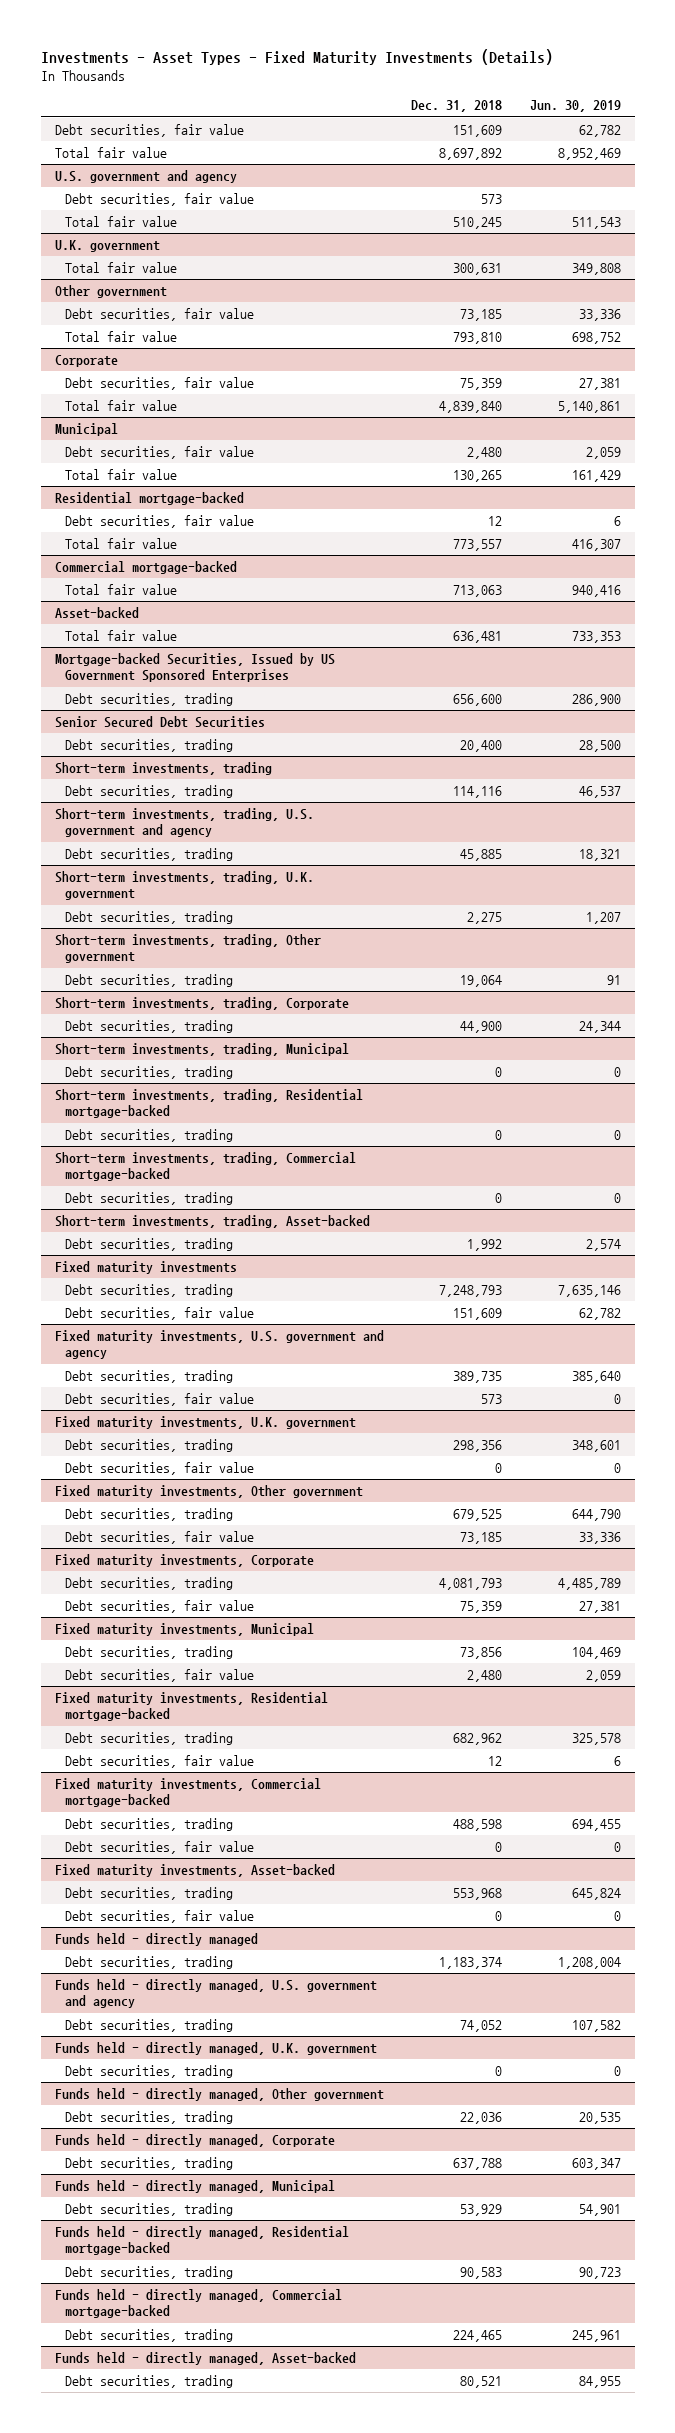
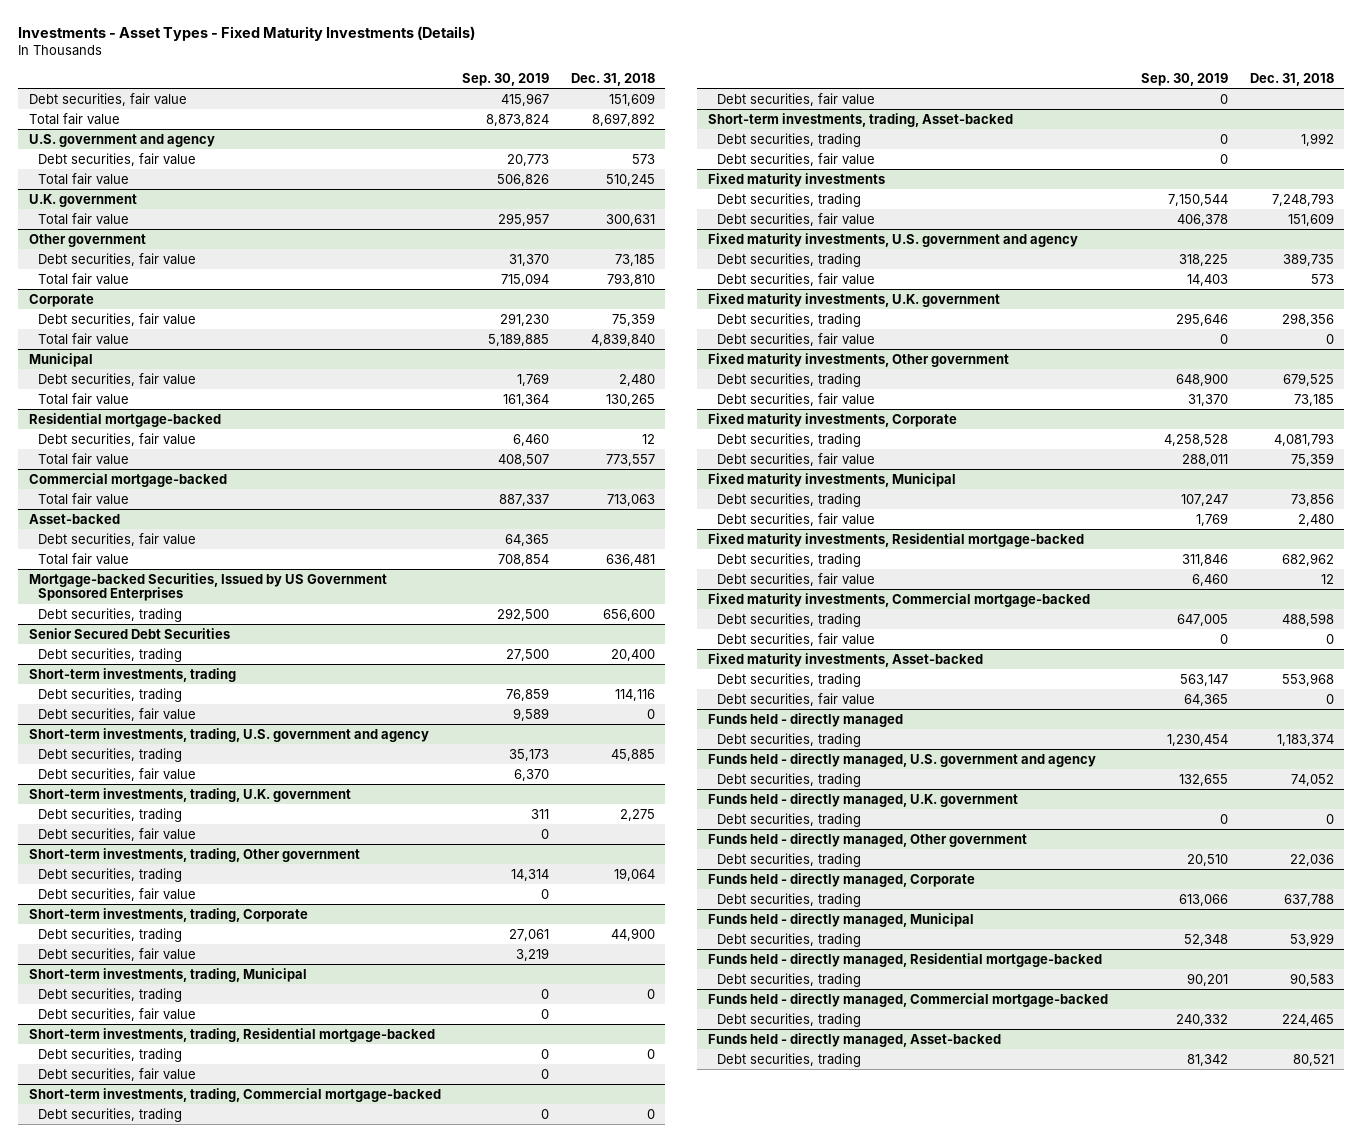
[529,100,621,113] Jun. 30, 2019 -> none
none -> [462,72,550,86] Sep. 30, 2019
none -> [38,532,197,546] Debt securities, fair value
none -> [38,707,197,721] Debt securities, fair value
none -> [38,767,197,781] Debt securities, fair value
none -> [38,827,197,841] Debt securities, fair value
none -> [38,887,197,901] Debt securities, fair value
none -> [38,947,197,961] Debt securities, fair value
none -> [38,1007,197,1021] Debt securities, fair value
none -> [38,1067,197,1081] Debt securities, fair value
none -> [717,92,876,106] Debt securities, fair value
none -> [717,152,876,166] Debt securities, fair value

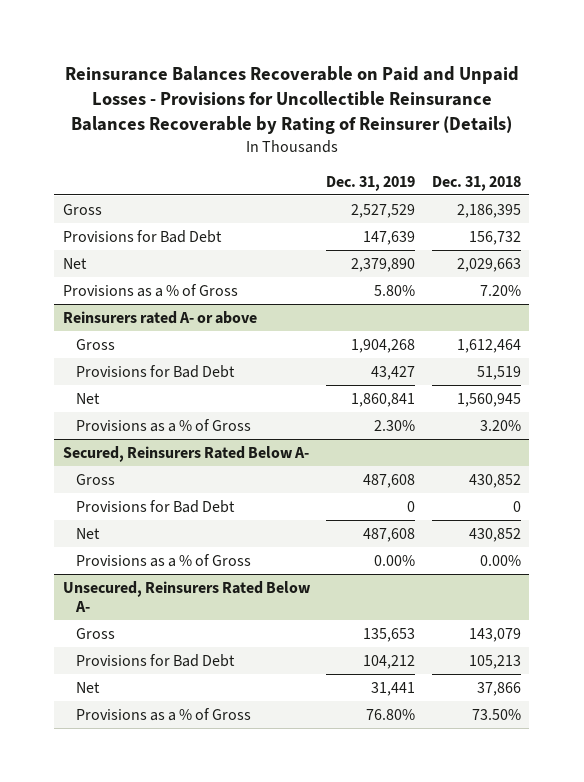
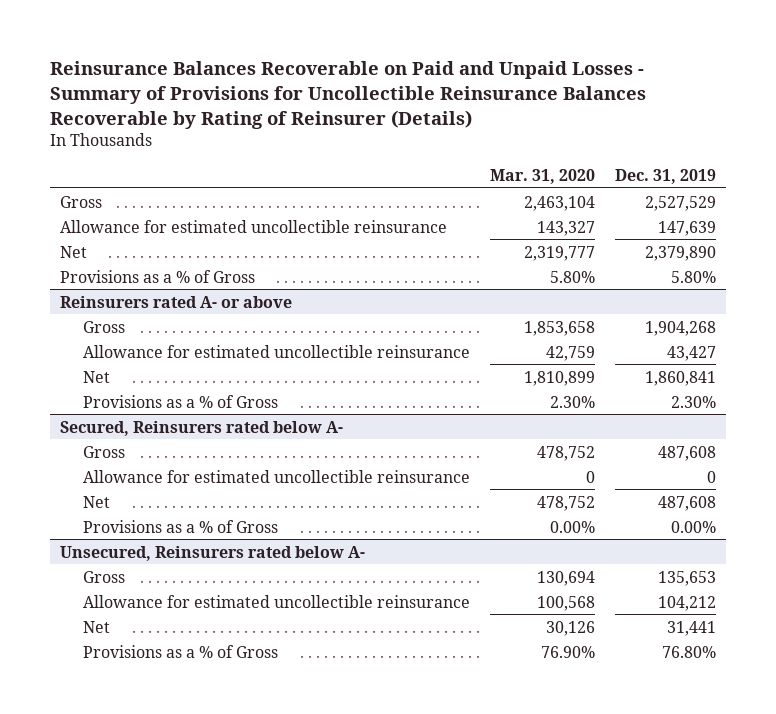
[64,65,519,134] Reinsurance Balances Recoverable on Paid and Unpaid Losses - Provisions for Uncollectible Reinsurance Balances Recoverable by Rating of Reinsurer (Details) -> [50,60,647,129] Reinsurance Balances Recoverable on Paid and Unpaid Losses - Summary of Provisions for Uncollectible Reinsurance Balances Recoverable by Rating of Reinsurer (Details)
[432,175,522,191] Dec. 31, 2018 -> none
none -> [490,168,596,184] Mar. 31, 2020
[62,229,222,243] Provisions for Bad Debt -> [59,219,447,233] Allowance for estimated uncollectible reinsurance
[75,364,235,378] Provisions for Bad Debt -> [83,344,471,358] Allowance for estimated uncollectible reinsurance
[62,445,309,462] Secured, Reinsurers Rated Below A- -> [59,420,343,436] Secured, Reinsurers rated below A-
[75,499,235,513] Provisions for Bad Debt -> [83,469,471,483] Allowance for estimated uncollectible reinsurance
[62,580,311,612] Unsecured, Reinsurers Rated Below A- -> [59,545,365,561] Unsecured, Reinsurers rated below A-
[75,653,235,667] Provisions for Bad Debt -> [83,594,471,608] Allowance for estimated uncollectible reinsurance

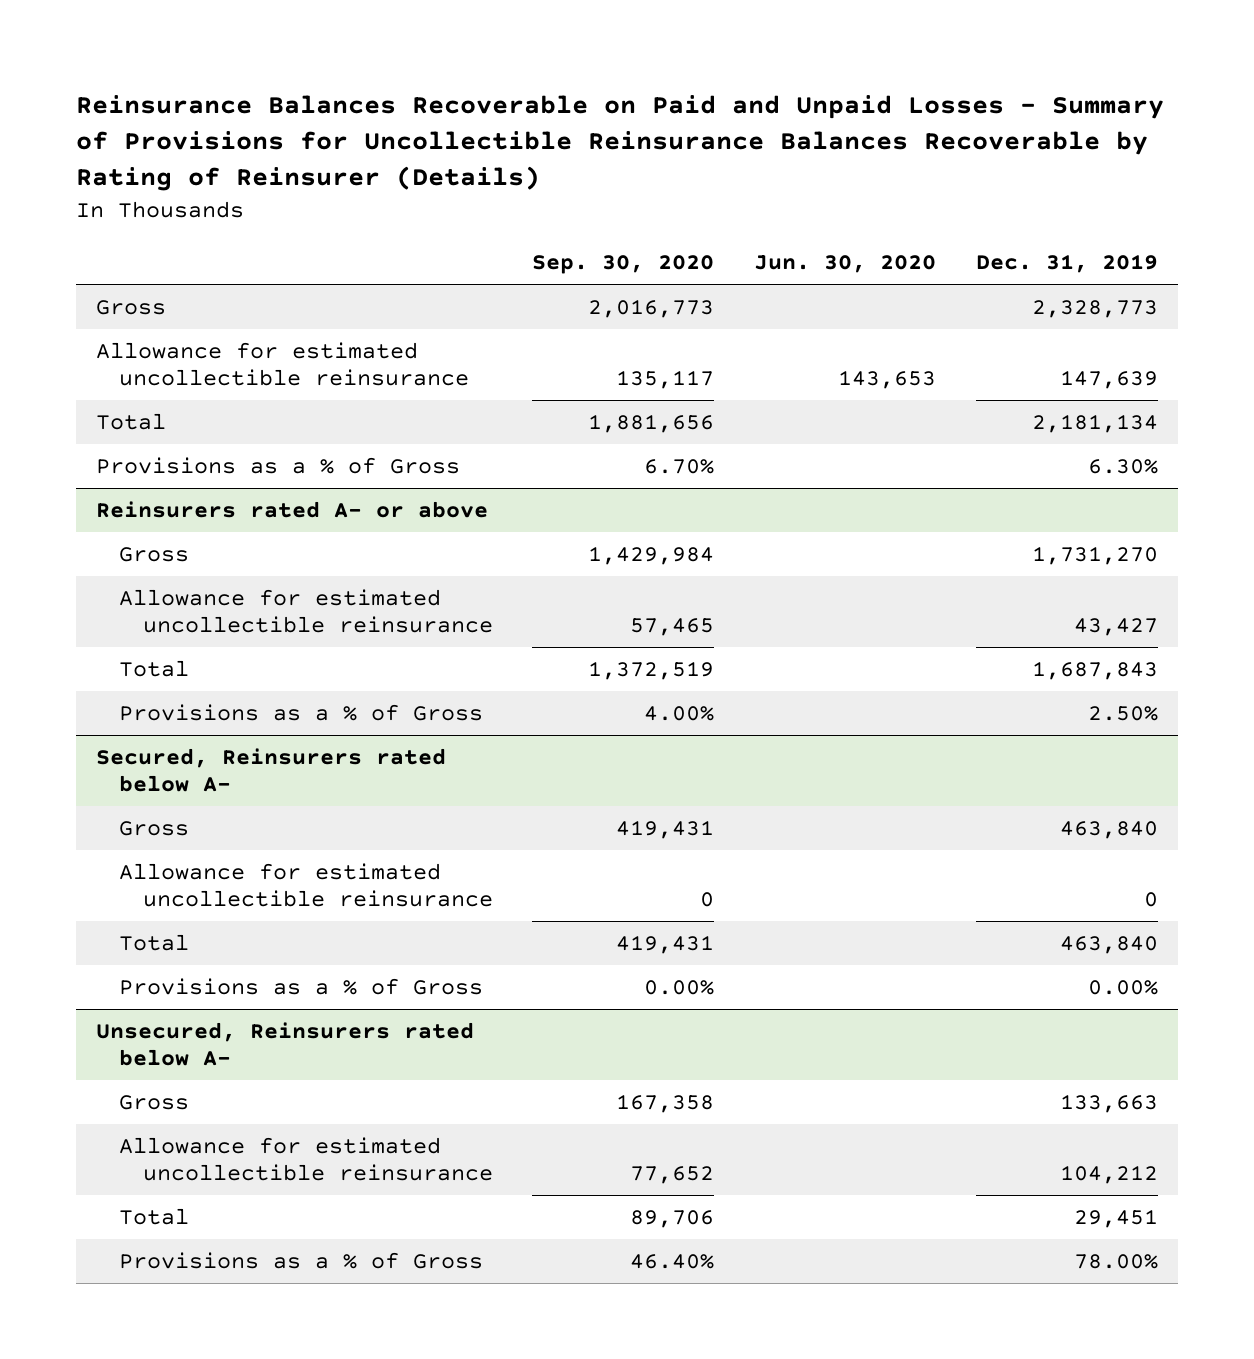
[490,168,596,184] Mar. 31, 2020 -> none
none -> [532,255,715,275] Sep. 30, 2020
none -> [754,255,937,274] Jun. 30, 2020
[644,195,716,211] 2,527,529 -> [1031,299,1158,318] 2,328,773
[59,245,87,258] Net -> none
none -> [96,412,167,430] Total
[670,270,716,283] 5.80% -> [1087,458,1158,474] 6.30%
[644,320,716,336] 1,904,268 -> [1031,545,1158,565] 1,731,270
[83,370,111,383] Net -> none
none -> [119,659,190,677] Total
[670,395,716,408] 2.30% -> [1087,705,1158,721] 2.50%
[657,445,716,461] 487,608 -> [1059,820,1158,839] 463,840
[83,495,111,508] Net -> none
none -> [119,933,190,951] Total
[657,570,716,586] 135,653 -> [1059,1093,1158,1113] 133,663
[83,620,111,633] Net -> none
none -> [119,1207,190,1225] Total
[661,645,716,658] 76.80% -> [1073,1253,1158,1269] 78.00%

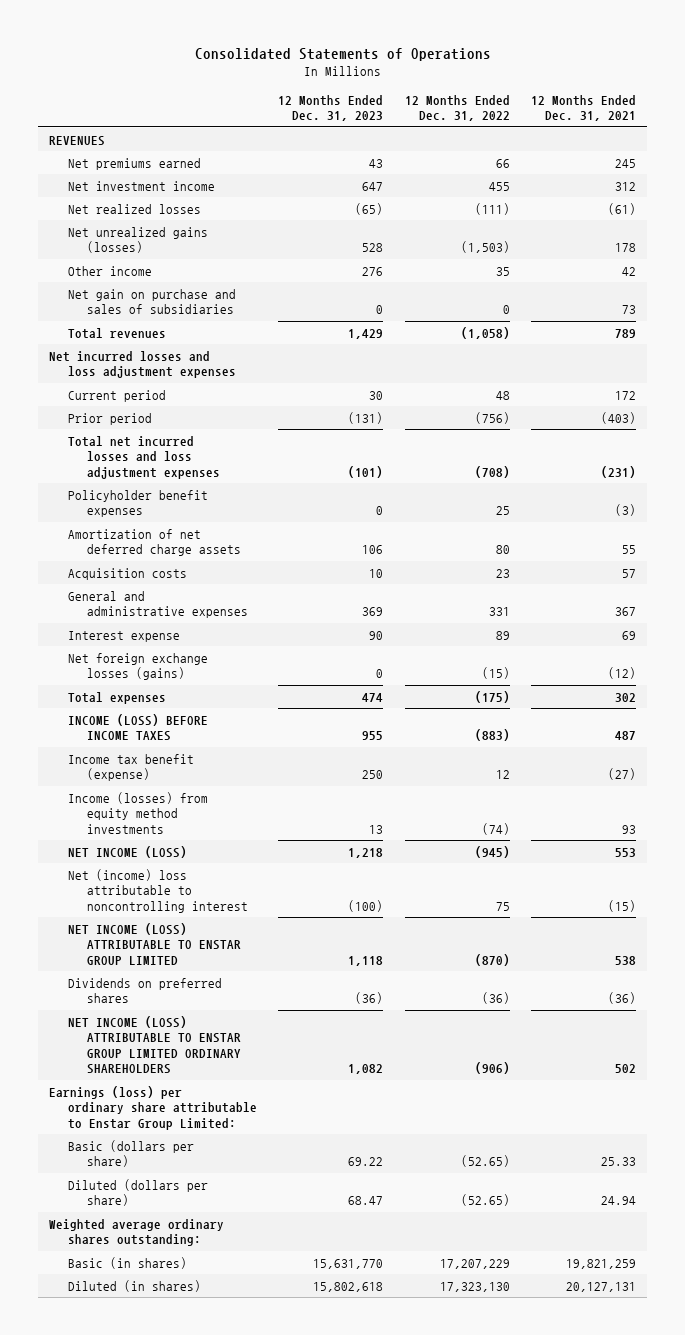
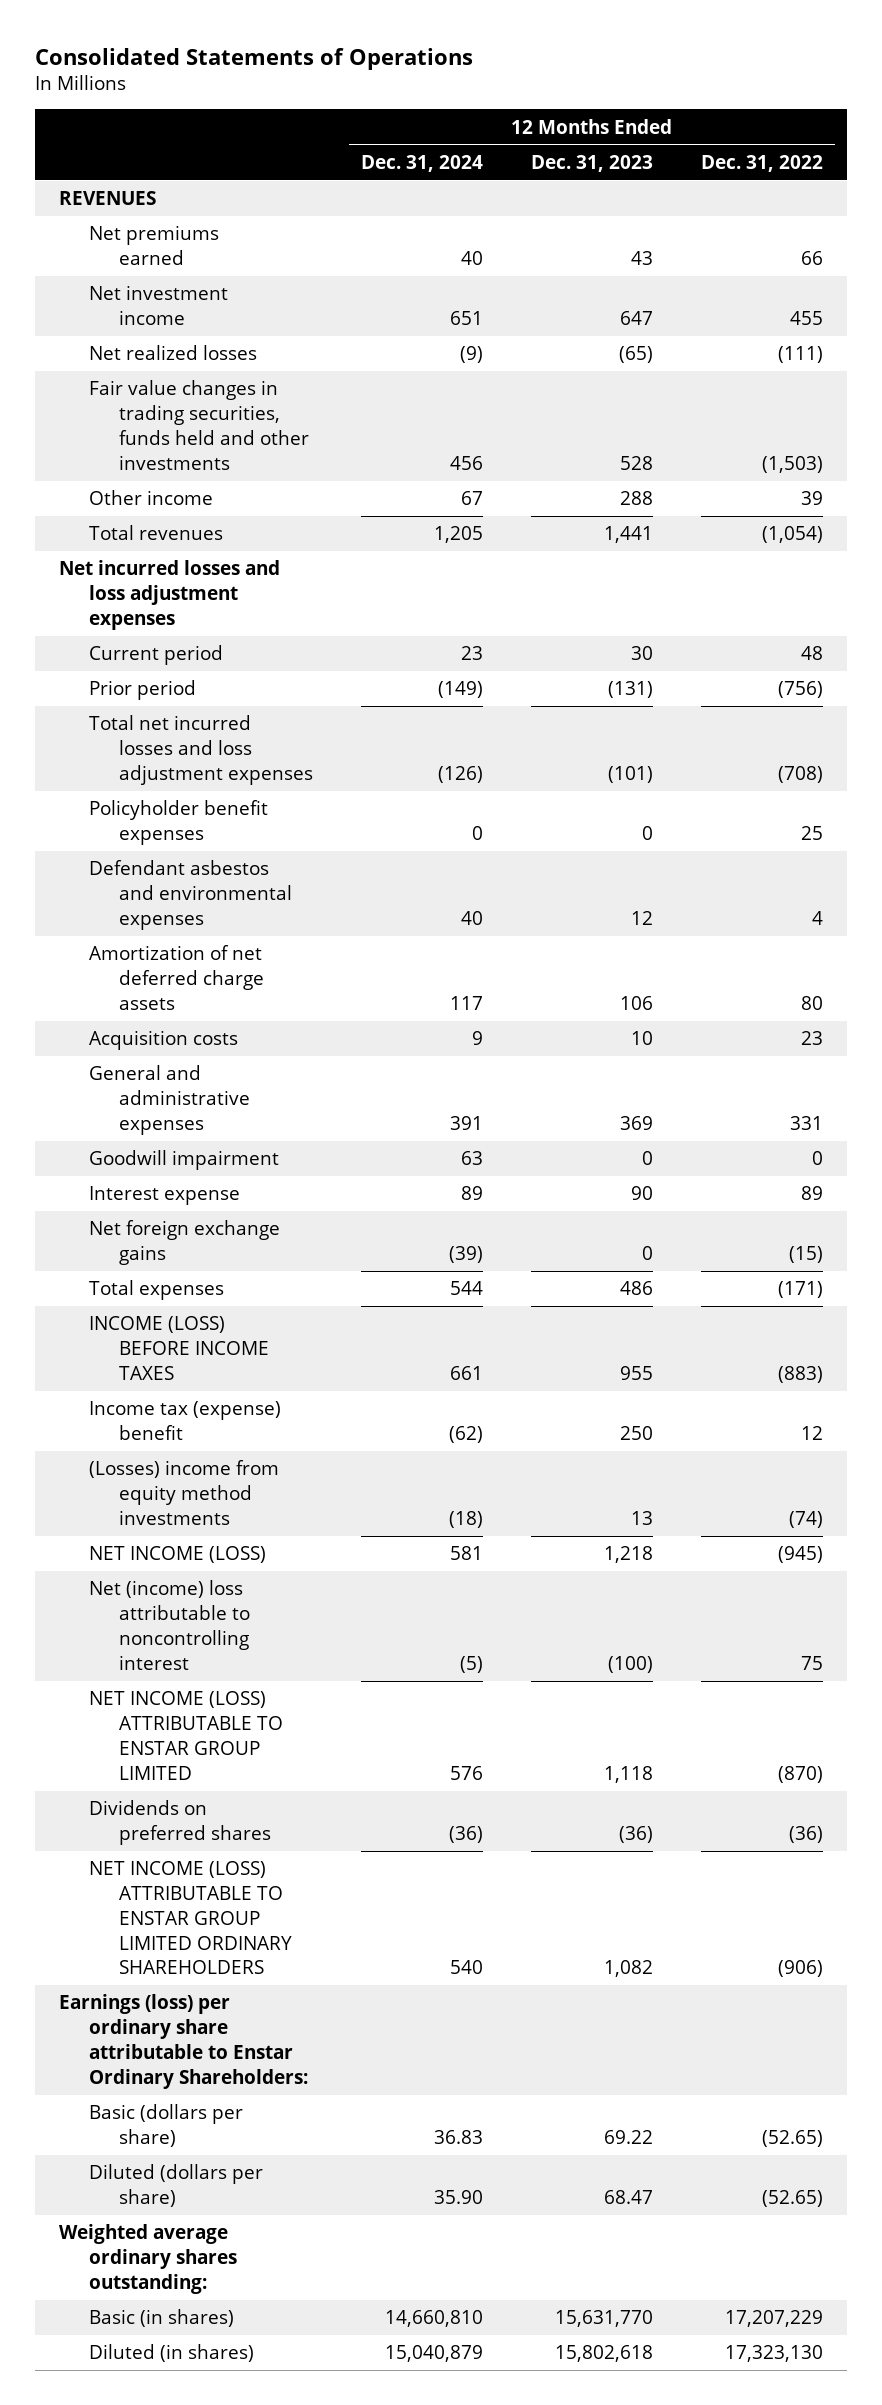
[531,94,637,122] 12 Months Ended Dec. 31, 2021 -> none
none -> [360,155,483,173] Dec. 31, 2024
[67,288,236,315] Net gain on purchase and sales of subsidiaries -> none
[67,226,208,254] Net unrealized gains (losses) -> [89,380,310,470] Fair value changes in trading securities, funds held and other investments
[362,266,384,276] 276 -> [619,491,653,506] 288
[495,266,510,276] 35 -> [800,491,823,506] 39
[348,328,384,339] 1,429 -> [603,526,653,544] 1,441
[460,326,510,339] (1,058) -> [761,526,823,544] (1,054)
none -> [89,860,293,930] Defendant asbestos and environmental expenses
none -> [89,1150,280,1171] Goodwill impairment
[67,652,208,681] Net foreign exchange losses (gains) -> [89,1220,281,1266] Net foreign exchange gains
[362,692,384,702] 474 -> [619,1281,653,1296] 486
[474,690,510,703] (175) -> [777,1281,823,1299] (171)
[67,753,194,782] Income tax benefit (expense) -> [89,1401,282,1441] Income tax (expense) benefit
[67,791,208,834] Income (losses) from equity method investments -> [89,1460,280,1525] (Losses) income from equity method investments
[48,1085,257,1130] Earnings (loss) per ordinary share attributable to Enstar Group Limited: -> [58,1994,309,2089] Earnings (loss) per ordinary share attributable to Enstar Ordinary Shareholders:

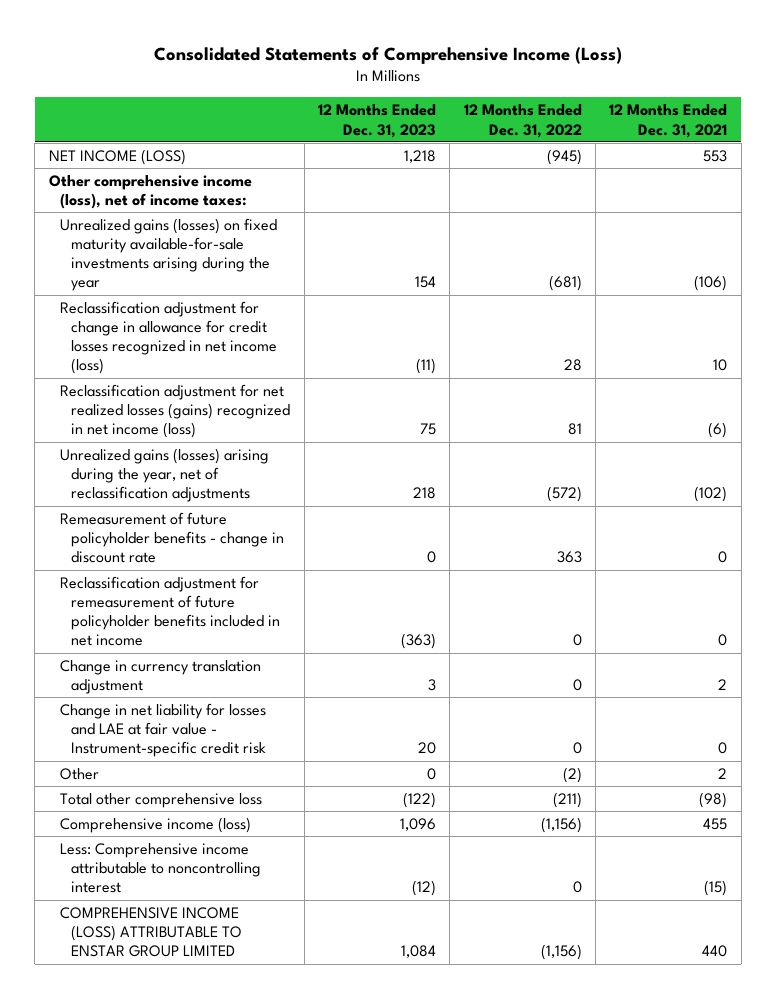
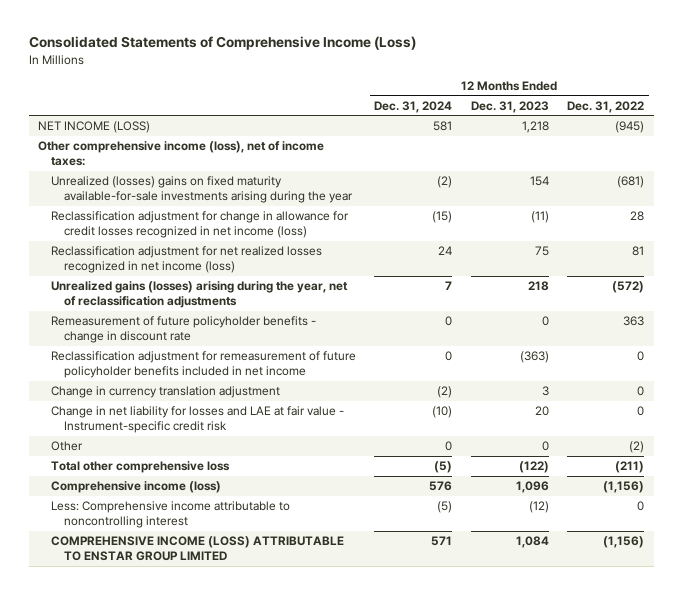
[609,104,728,138] 12 Months Ended Dec. 31, 2021 -> none
none -> [374,100,453,113] Dec. 31, 2024
[60,217,278,292] Unrealized gains (losses) on fixed maturity available-for-sale investments arising during the year -> [51,176,354,204] Unrealized (losses) gains on fixed maturity available-for-sale investments arising during the year
[60,383,291,439] Reclassification adjustment for net realized losses (gains) recognized in net income (loss) -> [51,246,323,274] Reclassification adjustment for net realized losses recognized in net income (loss)

